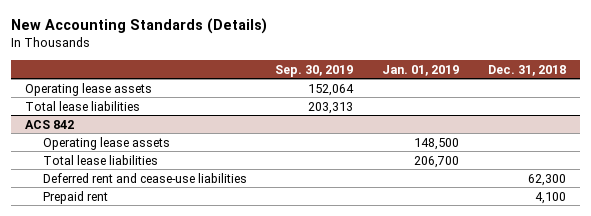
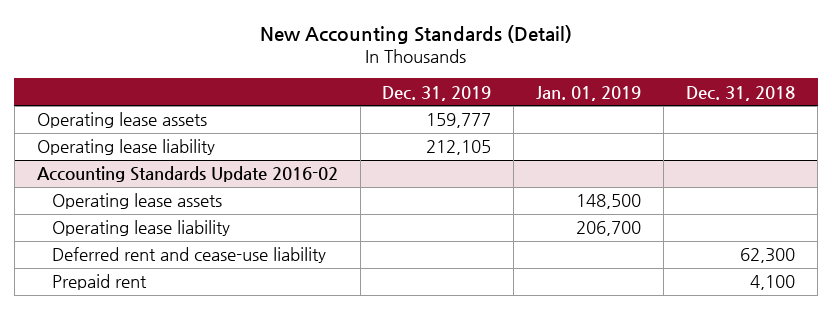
[10,18,267,35] New Accounting Standards (Details) -> [259,24,572,44] New Accounting Standards (Detail)
[275,64,354,77] Sep. 30, 2019 -> none
none -> [382,85,492,101] Dec. 31, 2019
[24,100,140,111] Total lease liabilities -> [36,139,215,156] Operating lease liability
[24,119,74,129] ACS 842 -> [36,166,338,183] Accounting Standards Update 2016-02
[42,154,158,165] Total lease liabilities -> [52,220,231,237] Operating lease liability
[42,172,247,183] Deferred rent and cease-use liabilities -> [52,247,327,264] Deferred rent and cease-use liability

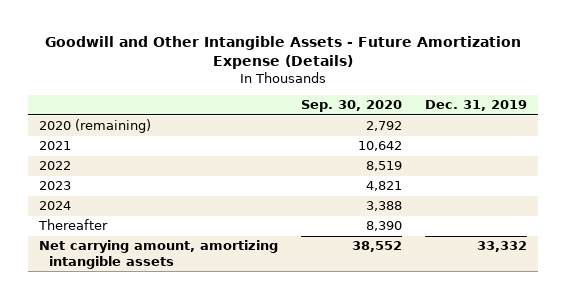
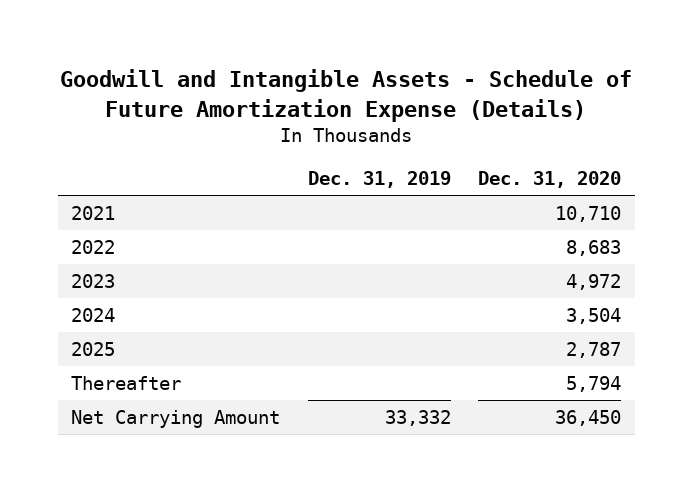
[44,35,521,69] Goodwill and Other Intangible Assets - Future Amortization Expense (Details) -> [60,69,633,122] Goodwill and Intangible Assets - Schedule of Future Amortization Expense (Details)
[300,100,402,113] Sep. 30, 2020 -> none
none -> [478,171,622,189] Dec. 31, 2020
[39,119,152,134] 2020 (remaining) -> none
none -> [71,342,116,357] 2025
[39,240,279,269] Net carrying amount, amortizing intangible assets -> [71,410,281,429] Net Carrying Amount

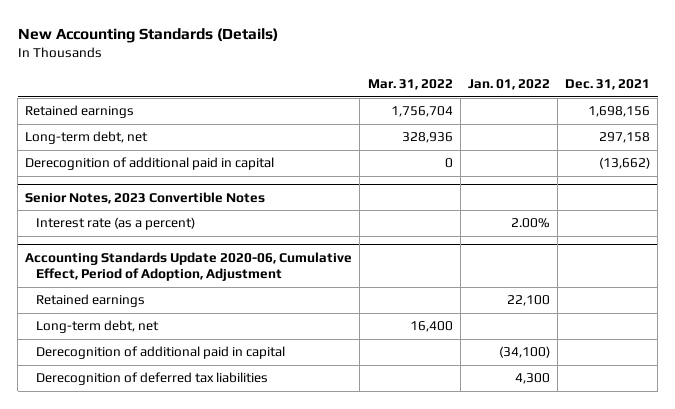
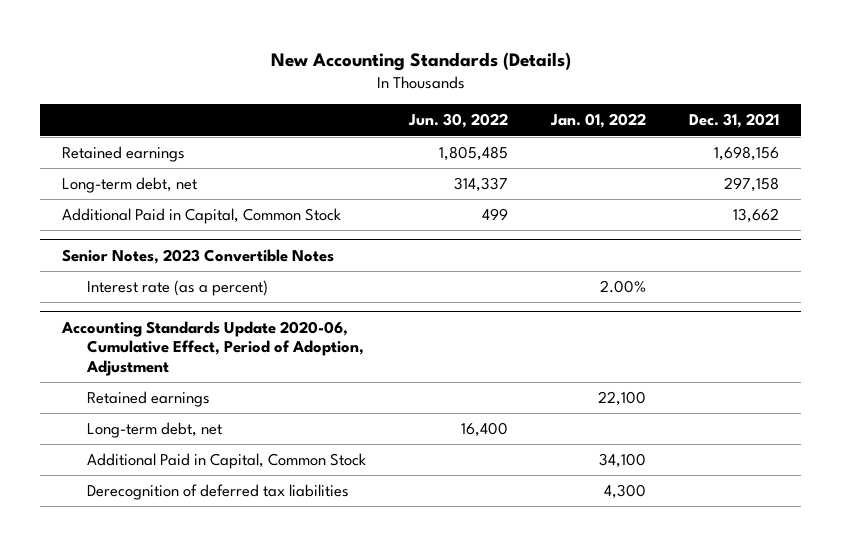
[367,79,453,91] Mar. 31, 2022 -> none
none -> [408,113,509,129] Jun. 30, 2022
[25,157,275,171] Derecognition of additional paid in capital -> [61,207,341,224] Additional Paid in Capital, Common Stock
[599,157,651,170] (13,662) -> [733,207,780,223] 13,662
[36,346,286,360] Derecognition of additional paid in capital -> [86,452,366,469] Additional Paid in Capital, Common Stock
[498,346,550,359] (34,100) -> [599,452,647,468] 34,100

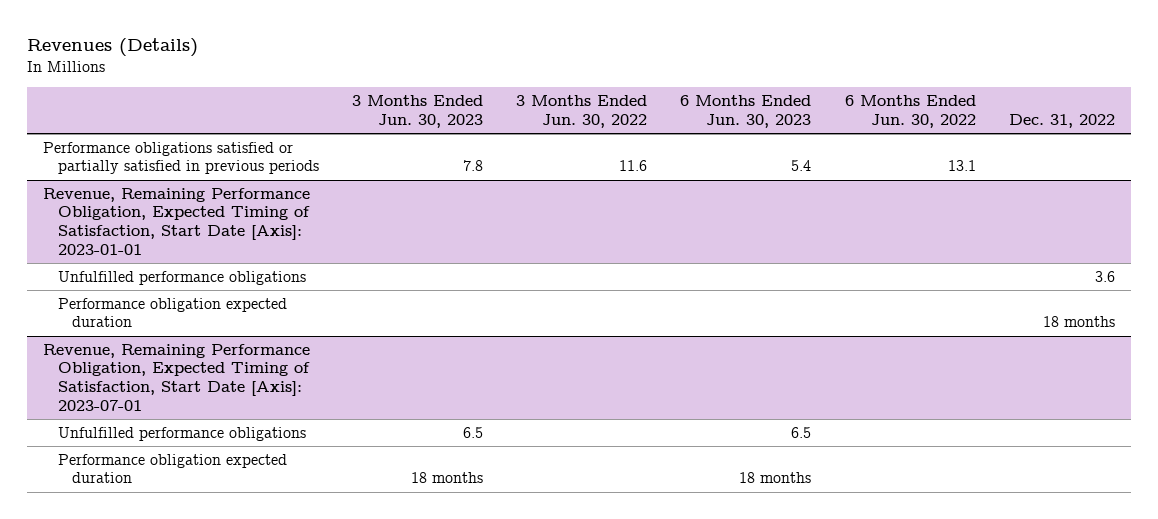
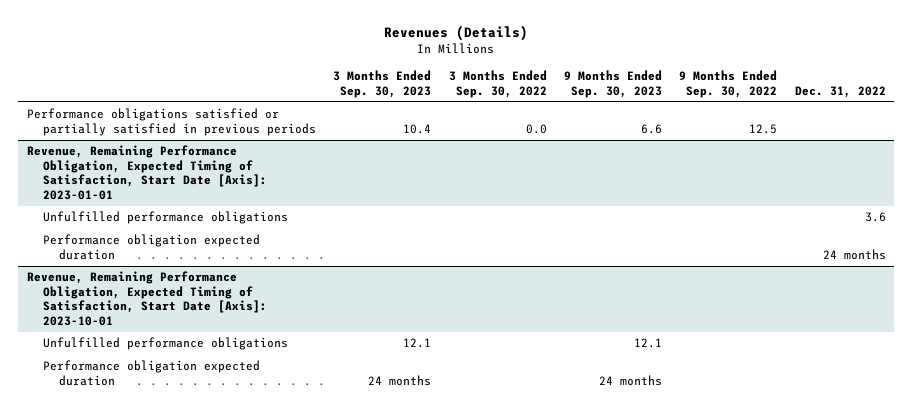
[351,95,483,128] 3 Months Ended Jun. 30, 2023 -> none
[516,95,648,128] 3 Months Ended Jun. 30, 2022 -> none
[680,95,812,128] 6 Months Ended Jun. 30, 2023 -> none
[844,95,976,128] 6 Months Ended Jun. 30, 2022 -> none
none -> [333,70,432,98] 3 Months Ended Sep. 30, 2023
none -> [448,70,547,98] 3 Months Ended Sep. 30, 2022
none -> [564,70,663,98] 9 Months Ended Sep. 30, 2023
none -> [679,70,778,98] 9 Months Ended Sep. 30, 2022
[43,343,311,411] Revenue, Remaining Performance Obligation, Expected Timing of Satisfaction, Start Date [Axis]: 2023-07-01 -> none
[57,426,306,441] Unfulfilled performance obligations -> none
[57,453,287,484] Performance obligation expected duration -> none
[1042,316,1115,328] 18 months -> [822,248,886,260] 24 months
none -> [26,271,268,326] Revenue, Remaining Performance Obligation, Expected Timing of Satisfaction, Start Date [Axis]: 2023-10-01
none -> [43,337,289,351] Unfulfilled performance obligations
none -> [43,360,261,386] Performance obligation expected duration

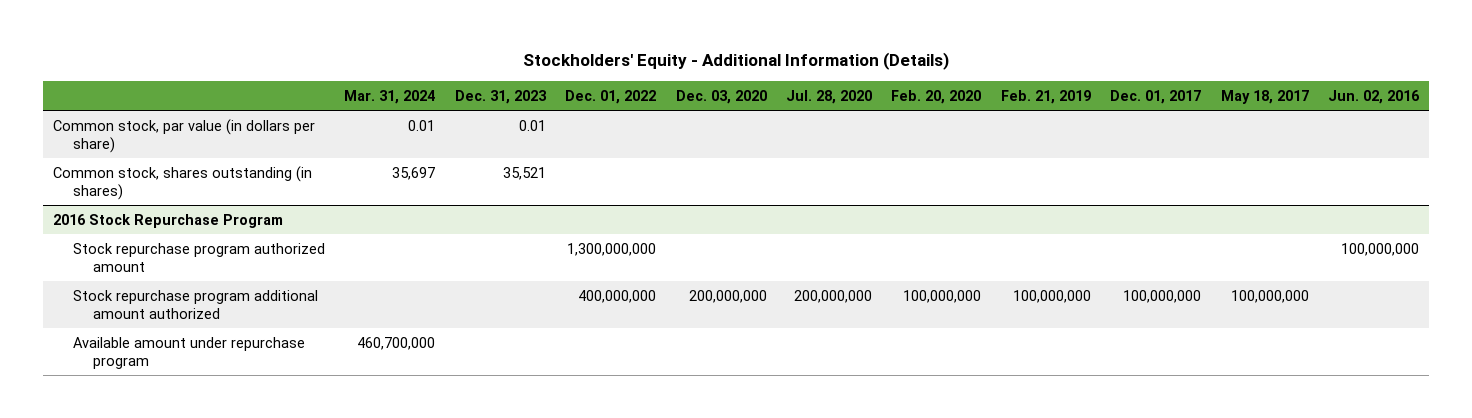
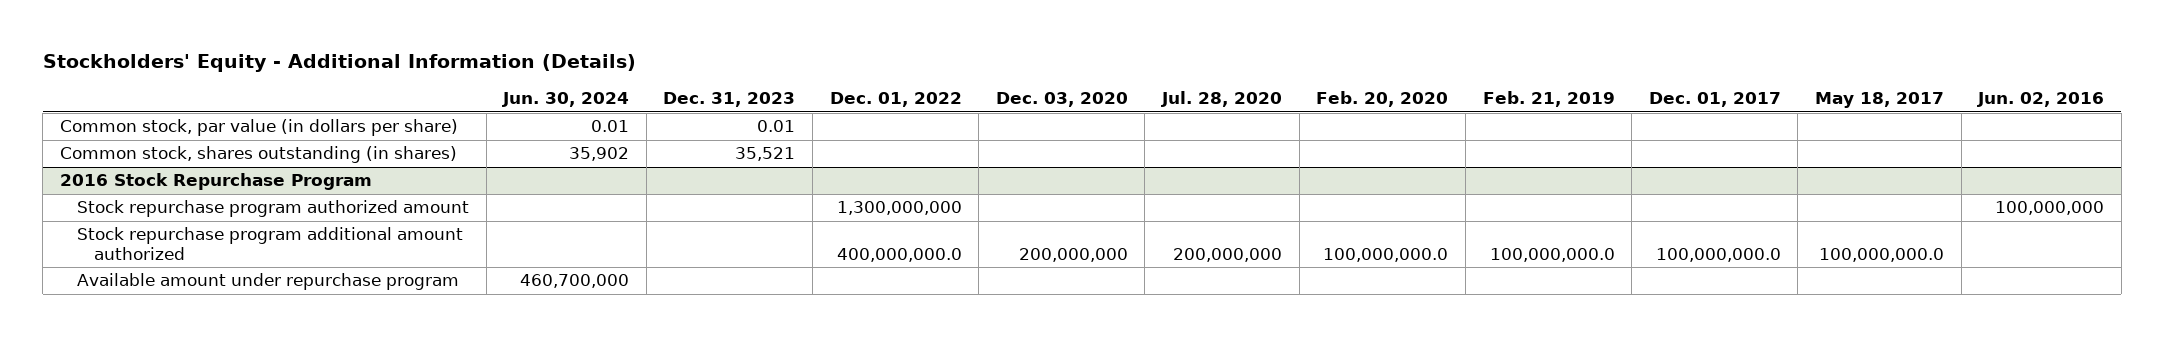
[344,89,436,104] Mar. 31, 2024 -> none
none -> [502,92,630,108] Jun. 30, 2024
[578,289,657,303] 400,000,000 -> [836,247,962,262] 400,000,000.0
[903,289,982,303] 100,000,000 -> [1323,247,1449,262] 100,000,000.0
[1012,289,1091,303] 100,000,000 -> [1489,247,1615,262] 100,000,000.0
[1123,289,1202,303] 100,000,000 -> [1655,247,1781,262] 100,000,000.0
[1230,289,1309,303] 100,000,000 -> [1818,247,1944,262] 100,000,000.0

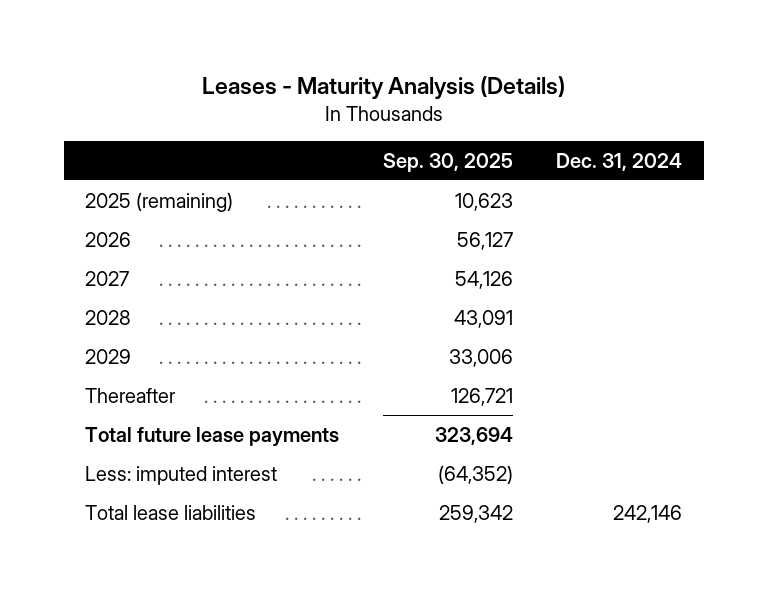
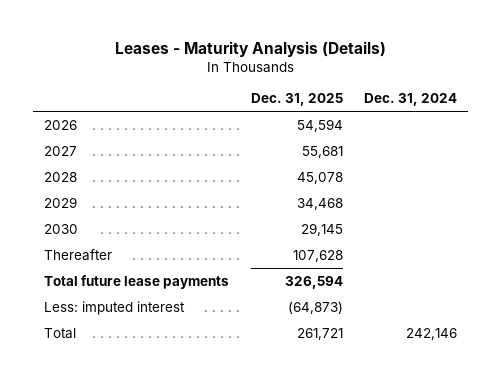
[382,152,513,172] Sep. 30, 2025 -> none
none -> [250,93,343,107] Dec. 31, 2025
[85,191,234,212] 2025 (remaining) -> none
none -> [43,223,78,234] 2030
[85,504,257,520] Total lease liabilities -> [43,327,76,339] Total

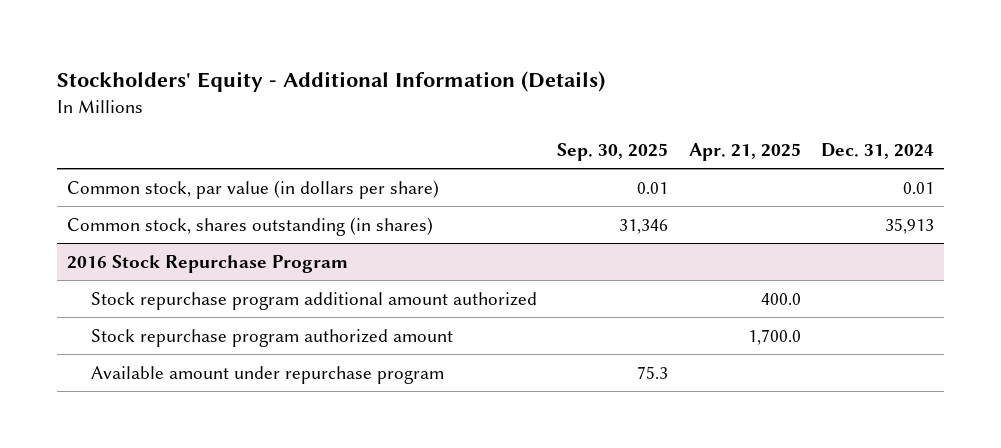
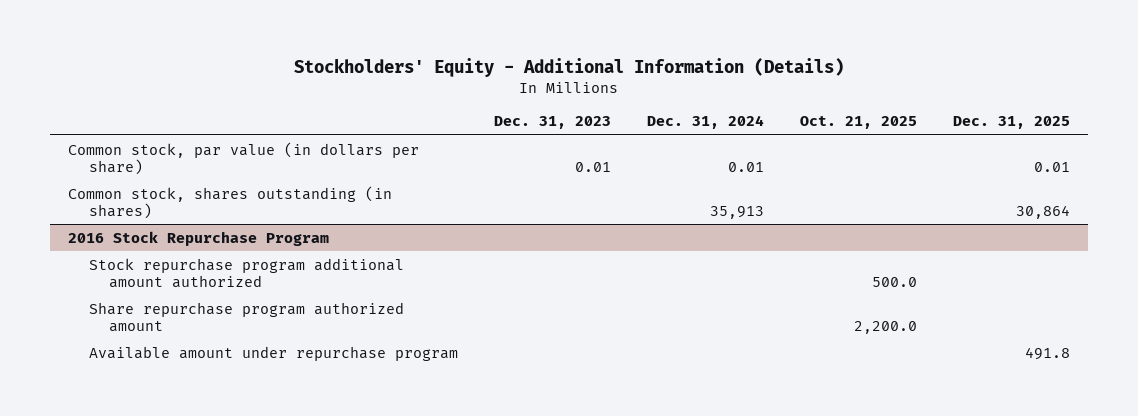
[557,143,669,162] Sep. 30, 2025 -> none
[688,143,801,162] Apr. 21, 2025 -> none
none -> [493,116,611,130] Dec. 31, 2023
none -> [799,116,917,130] Oct. 21, 2025
none -> [952,116,1070,130] Dec. 31, 2025
[90,328,453,347] Stock repurchase program authorized amount -> [88,301,404,332] Share repurchase program authorized amount

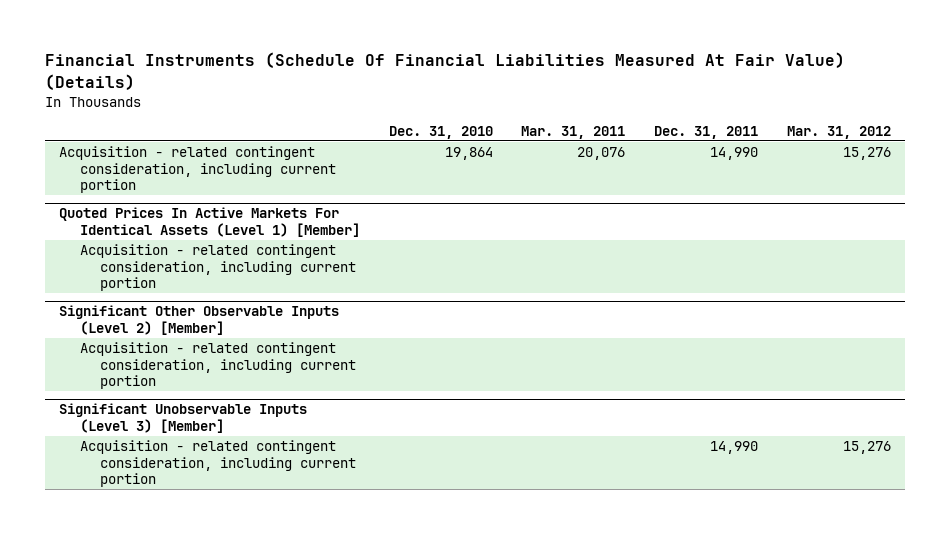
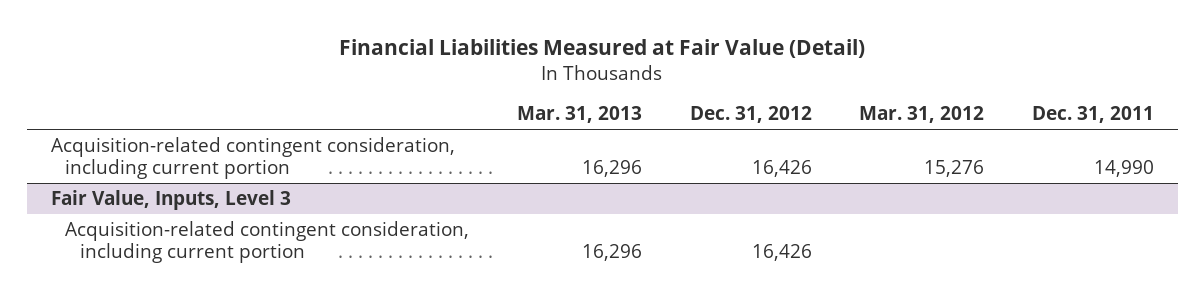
[44,52,845,90] Financial Instruments (Schedule Of Financial Liabilities Measured At Fair Value) (Details) -> [339,39,866,59] Financial Liabilities Measured at Fair Value (Detail)
[388,125,493,139] Dec. 31, 2010 -> none
[521,125,626,139] Mar. 31, 2011 -> none
none -> [516,106,642,124] Mar. 31, 2013
none -> [689,106,812,124] Dec. 31, 2012
[59,207,360,237] Quoted Prices In Active Markets For Identical Assets (Level 1) [Member] -> none
[79,244,357,292] Acquisition - related contingent consideration, including current portion -> none
[59,305,340,335] Significant Other Observable Inputs (Level 2) [Member] -> none
[79,342,357,390] Acquisition - related contingent consideration, including current portion -> none
[59,403,308,433] Significant Unobservable Inputs (Level 3) [Member] -> none
[79,440,357,488] Acquisition - related contingent consideration, including current portion -> none
[59,146,336,194] Acquisition - related contingent consideration, including current portion -> [50,136,455,180] Acquisition-related contingent consideration, including current portion
none -> [50,189,291,210] Fair Value, Inputs, Level 3
none -> [65,220,470,264] Acquisition-related contingent consideration, including current portion

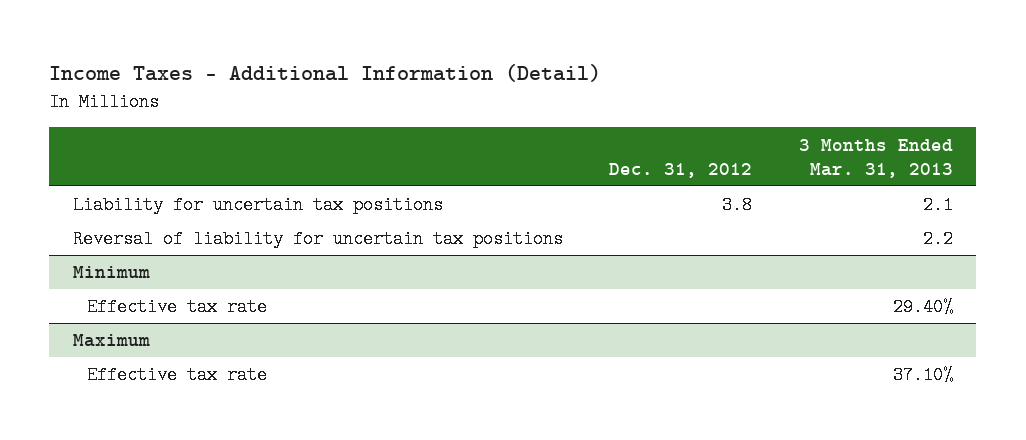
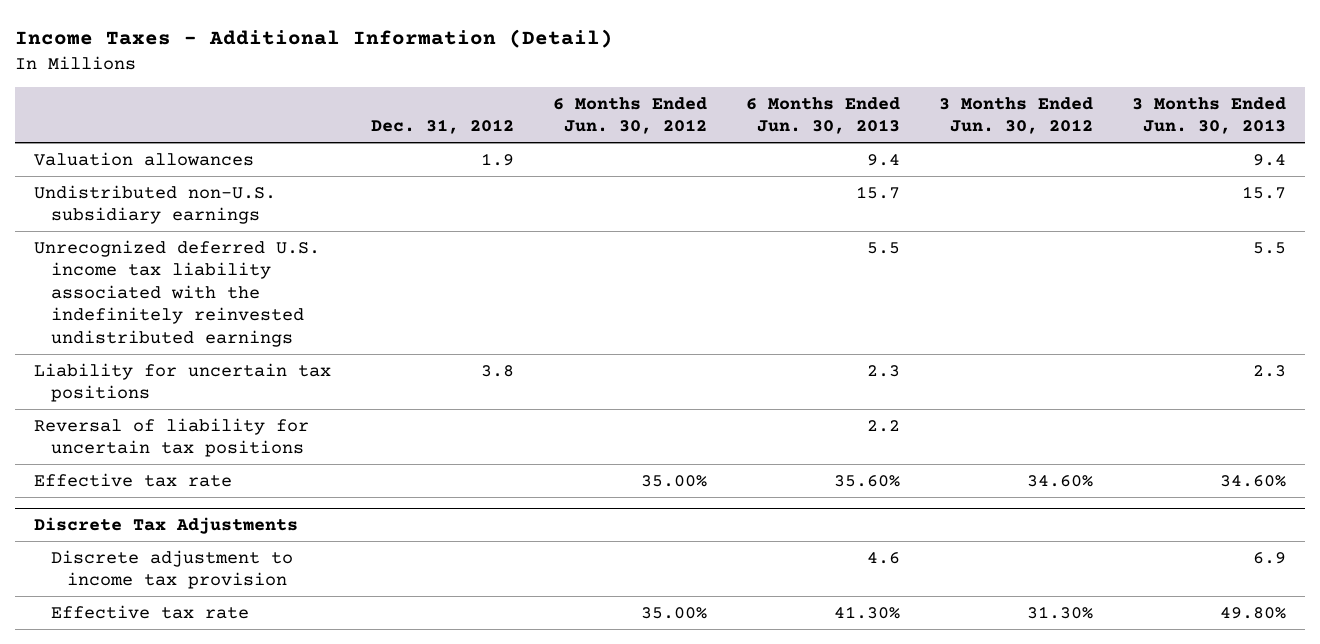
[799,138,954,178] 3 Months Ended Mar. 31, 2013 -> none
none -> [552,96,707,135] 6 Months Ended Jun. 30, 2012
none -> [745,96,900,135] 6 Months Ended Jun. 30, 2013
none -> [938,96,1093,135] 3 Months Ended Jun. 30, 2012
none -> [1131,96,1286,135] 3 Months Ended Jun. 30, 2013
none -> [34,151,255,166] Valuation allowances
none -> [34,184,277,225] Undistributed non-U.S. subsidiary earnings
none -> [34,239,321,347] Unrecognized deferred U.S. income tax liability associated with the indefinitely reinvested undistributed earnings
[72,266,150,279] Minimum -> none
[87,298,268,317] Effective tax rate -> none
[72,334,150,348] Maximum -> none
[87,366,268,385] Effective tax rate -> none
none -> [34,472,233,487] Effective tax rate
none -> [34,517,299,535] Discrete Tax Adjustments
none -> [50,549,293,590] Discrete adjustment to income tax provision
none -> [50,604,249,619] Effective tax rate

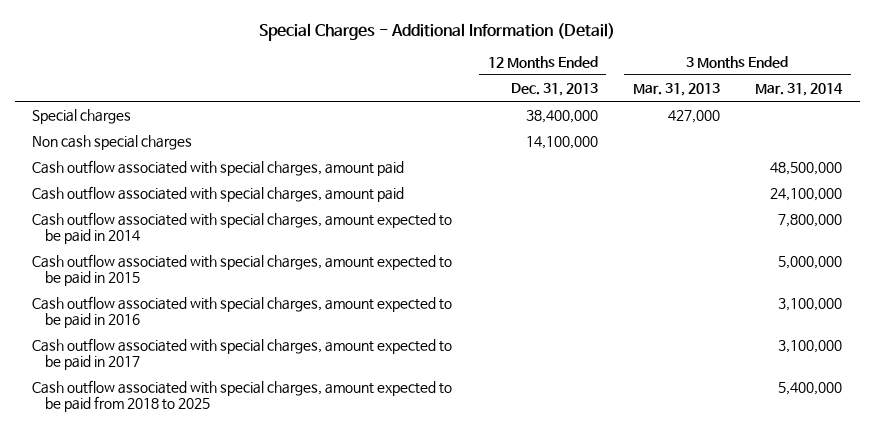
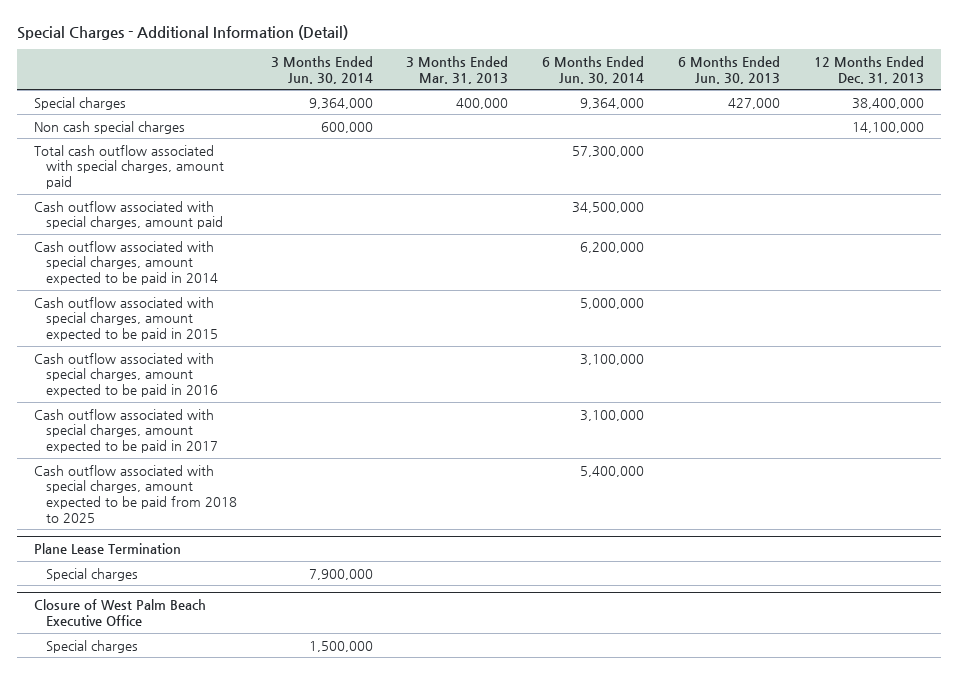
[754,82,843,96] Mar. 31, 2014 -> none
none -> [270,56,373,84] 3 Months Ended Jun. 30, 2014
none -> [542,56,645,84] 6 Months Ended Jun. 30, 2014
none -> [677,56,780,84] 6 Months Ended Jun. 30, 2013
[667,109,720,123] 427,000 -> [456,97,509,109] 400,000
[32,159,405,176] Cash outflow associated with special charges, amount paid -> [33,144,224,189] Total cash outflow associated with special charges, amount paid
none -> [33,543,181,555] Plane Lease Termination
none -> [45,567,138,581] Special charges
none -> [33,599,206,627] Closure of West Palm Beach Executive Office
none -> [45,639,138,653] Special charges

